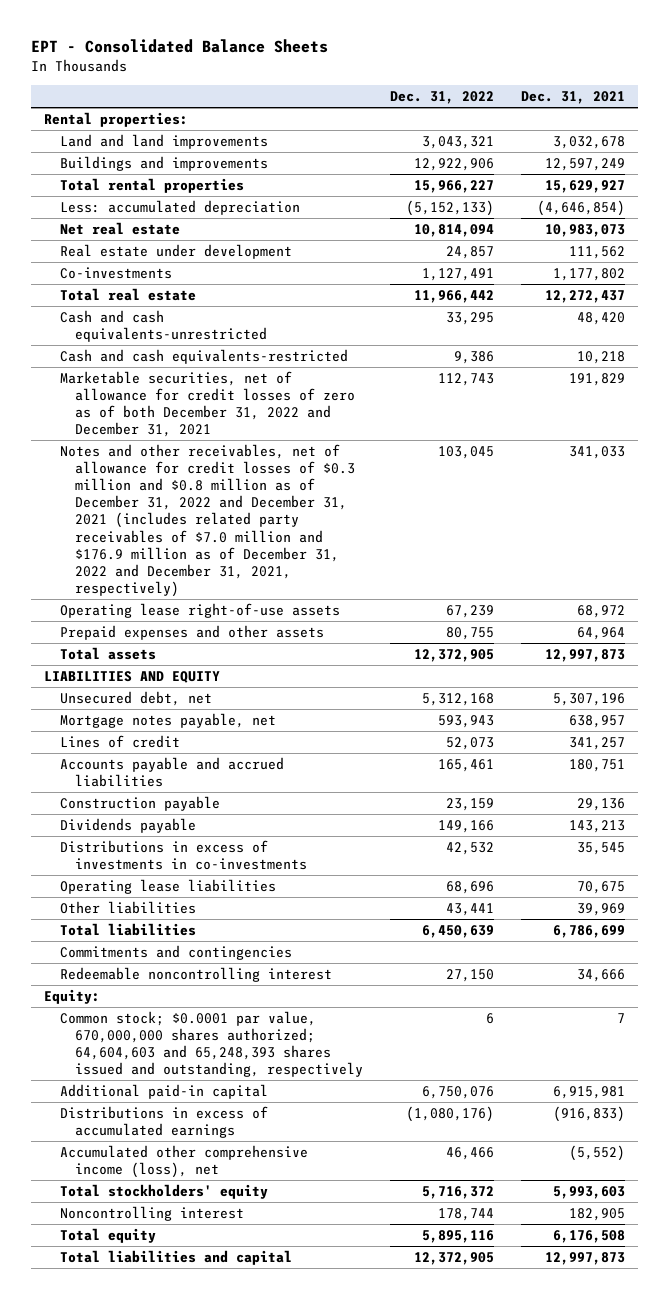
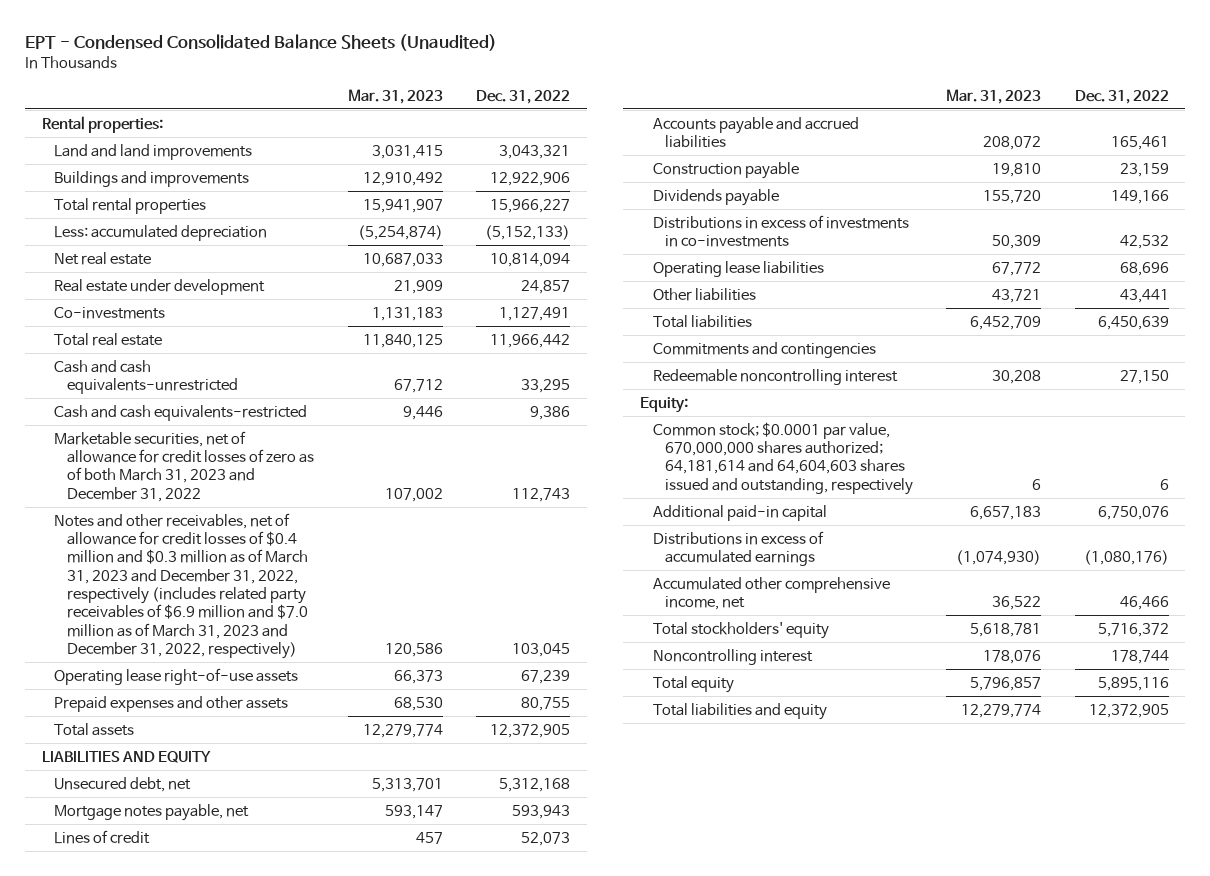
[30,39,328,54] EPT - Consolidated Balance Sheets -> [25,33,498,51] EPT - Condensed Consolidated Balance Sheets (Unaudited)
[520,91,625,105] Dec. 31, 2021 -> none
none -> [348,88,444,104] Mar. 31, 2023
[59,370,356,438] Marketable securities, net of allowance for credit losses of zero as of both December 31, 2022 and December 31, 2021 -> [54,430,314,502] Marketable securities, net of allowance for credit losses of zero as of both March 31, 2023 and December 31, 2022
[59,443,356,598] Notes and other receivables, net of allowance for credit losses of $0.3 million and $0.8 million as of December 31, 2022 and December 31, 2021 (includes related party receivables of $7.0 million and $176.9 million as of December 31, 2022 and December 31, 2021, respectively) -> [54,512,308,660] Notes and other receivables, net of allowance for credit losses of $0.4 million and $0.3 million as of March 31, 2023 and December 31, 2022, respectively (includes related party receivables of $6.9 million and $7.0 million as of March 31, 2023 and December 31, 2022, respectively)
[59,1010,364,1078] Common stock; $0.0001 par value, 670,000,000 shares authorized; 64,604,603 and 65,248,393 shares issued and outstanding, respectively -> [652,421,914,495] Common stock; $0.0001 par value, 670,000,000 shares authorized; 64,181,614 and 64,604,603 shares issued and outstanding, respectively
[59,1144,308,1178] Accumulated other comprehensive income (loss), net -> [652,576,890,611] Accumulated other comprehensive income, net
[59,1249,292,1265] Total liabilities and capital -> [652,702,827,720] Total liabilities and equity

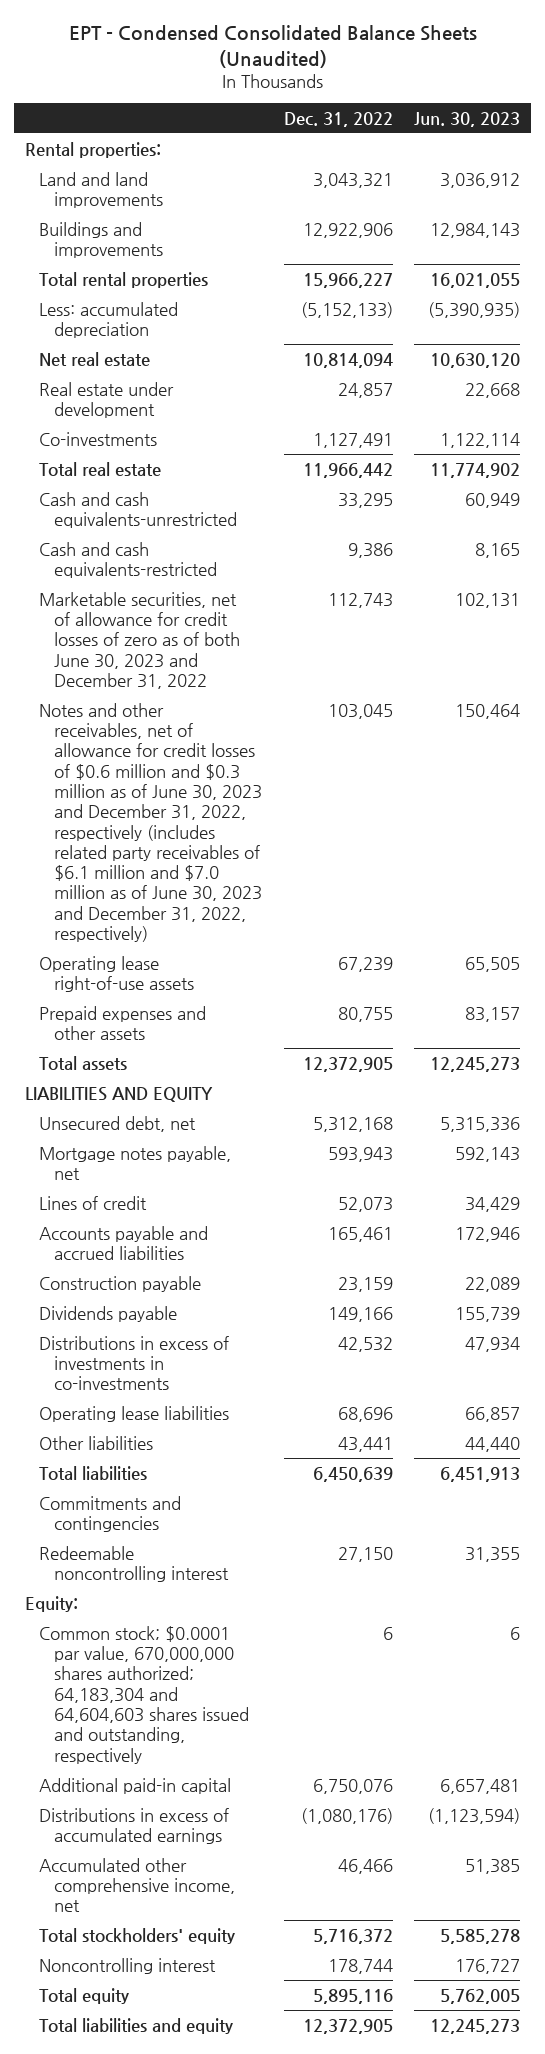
[348,88,444,104] Mar. 31, 2023 -> none
none -> [414,111,521,127] Jun. 30, 2023
[54,430,314,502] Marketable securities, net of allowance for credit losses of zero as of both March 31, 2023 and December 31, 2022 -> [39,591,240,689] Marketable securities, net of allowance for credit losses of zero as of both June 30, 2023 and December 31, 2022
[54,512,308,660] Notes and other receivables, net of allowance for credit losses of $0.4 million and $0.3 million as of March 31, 2023 and December 31, 2022, respectively (includes related party receivables of $6.9 million and $7.0 million as of March 31, 2023 and December 31, 2022, respectively) -> [39,702,262,943] Notes and other receivables, net of allowance for credit losses of $0.6 million and $0.3 million as of June 30, 2023 and December 31, 2022, respectively (includes related party receivables of $6.1 million and $7.0 million as of June 30, 2023 and December 31, 2022, respectively)
[652,421,914,495] Common stock; $0.0001 par value, 670,000,000 shares authorized; 64,181,614 and 64,604,603 shares issued and outstanding, respectively -> [39,1625,249,1764] Common stock; $0.0001 par value, 670,000,000 shares authorized; 64,183,304 and 64,604,603 shares issued and outstanding, respectively

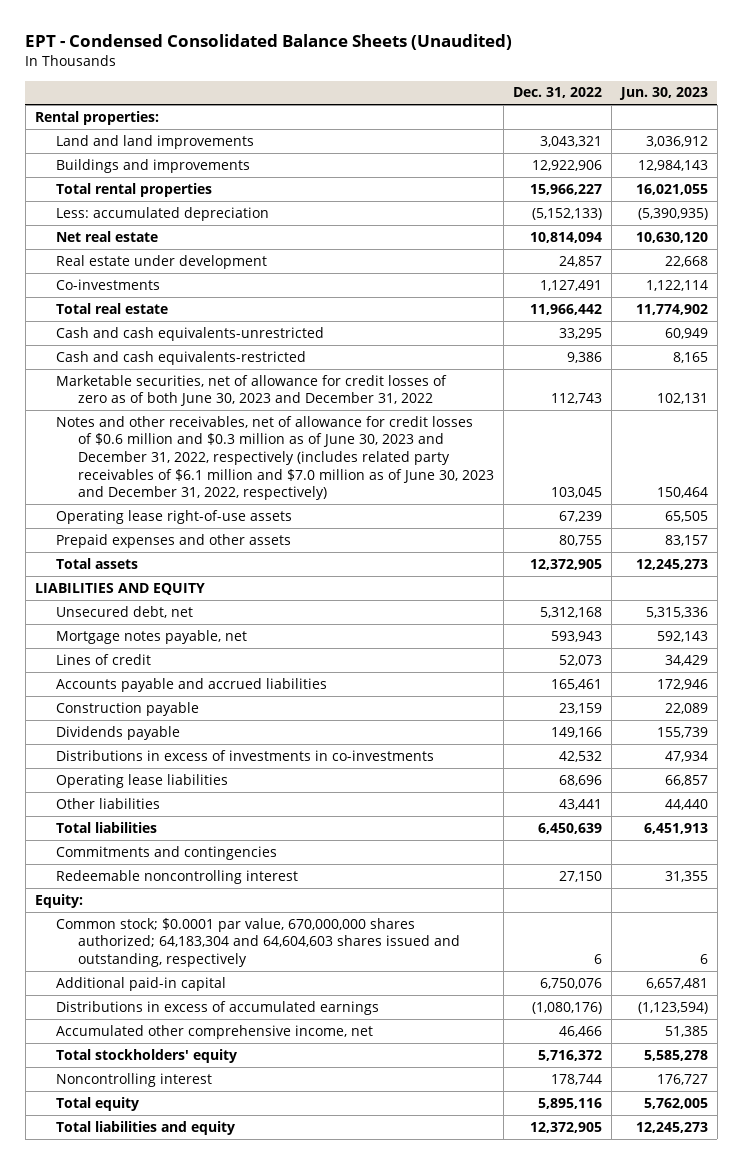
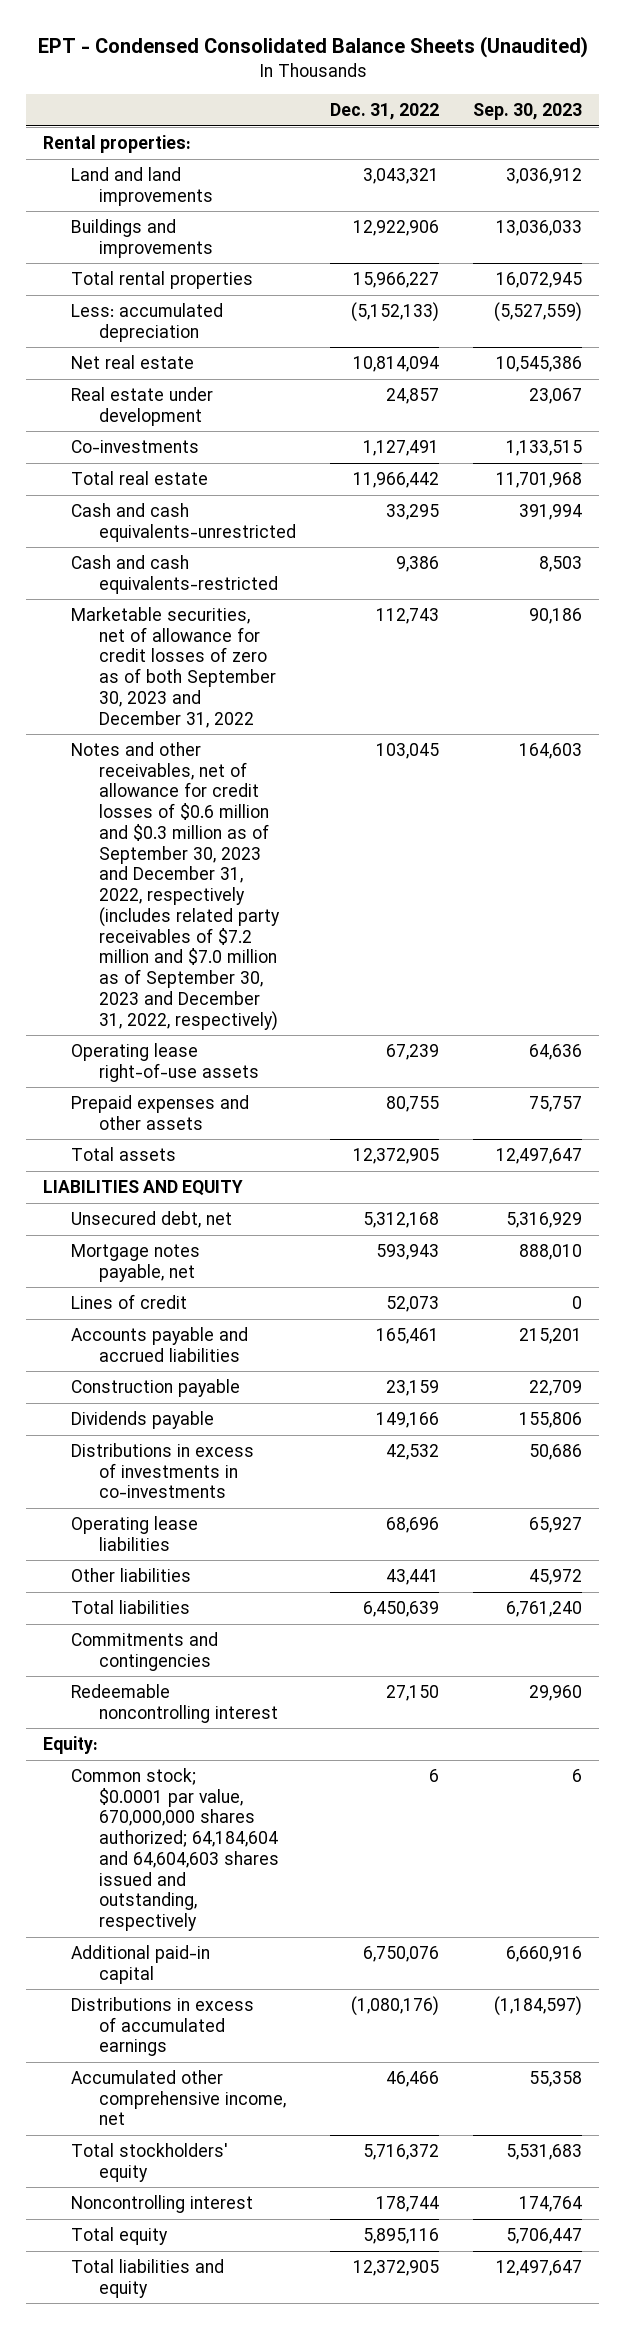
[618,87,708,101] Jun. 30, 2023 -> none
none -> [473,103,583,121] Sep. 30, 2023
[56,374,448,407] Marketable securities, net of allowance for credit losses of zero as of both June 30, 2023 and December 31, 2022 -> [71,606,276,728] Marketable securities, net of allowance for credit losses of zero as of both September 30, 2023 and December 31, 2022
[56,415,494,501] Notes and other receivables, net of allowance for credit losses of $0.6 million and $0.3 million as of June 30, 2023 and December 31, 2022, respectively (includes related party receivables of $6.1 million and $7.0 million as of June 30, 2023 and December 31, 2022, respectively) -> [71,741,280,1031] Notes and other receivables, net of allowance for credit losses of $0.6 million and $0.3 million as of September 30, 2023 and December 31, 2022, respectively (includes related party receivables of $7.2 million and $7.0 million as of September 30, 2023 and December 31, 2022, respectively)
[56,917,460,967] Common stock; $0.0001 par value, 670,000,000 shares authorized; 64,183,304 and 64,604,603 shares issued and outstanding, respectively -> [71,1767,279,1932] Common stock; $0.0001 par value, 670,000,000 shares authorized; 64,184,604 and 64,604,603 shares issued and outstanding, respectively

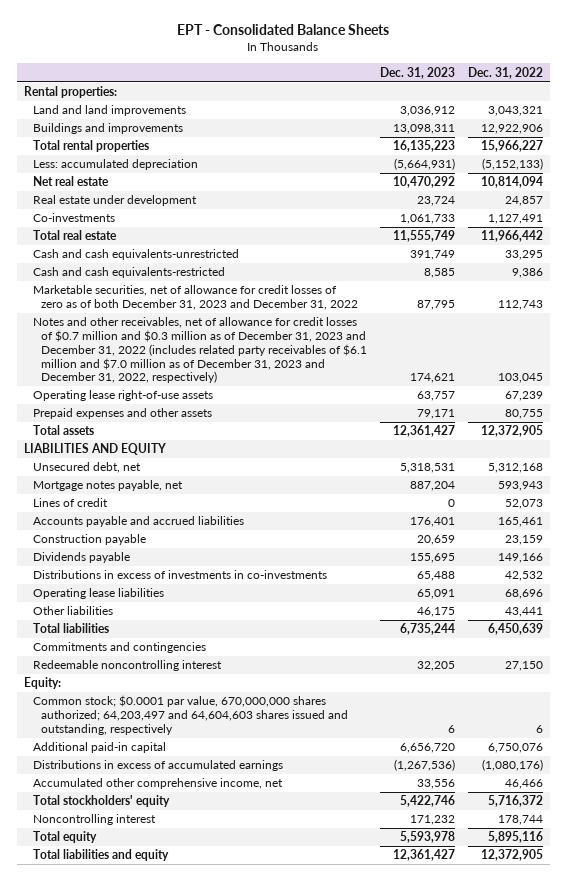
[37,36,588,59] EPT - Condensed Consolidated Balance Sheets (Unaudited) -> [177,24,390,36] EPT - Consolidated Balance Sheets
[473,103,583,121] Sep. 30, 2023 -> none
none -> [380,66,456,79] Dec. 31, 2023
[71,606,276,728] Marketable securities, net of allowance for credit losses of zero as of both September 30, 2023 and December 31, 2022 -> [32,285,359,311] Marketable securities, net of allowance for credit losses of zero as of both December 31, 2023 and December 31, 2022
[71,741,280,1031] Notes and other receivables, net of allowance for credit losses of $0.6 million and $0.3 million as of September 30, 2023 and December 31, 2022, respectively (includes related party receivables of $7.2 million and $7.0 million as of September 30, 2023 and December 31, 2022, respectively) -> [32,317,368,384] Notes and other receivables, net of allowance for credit losses of $0.7 million and $0.3 million as of December 31, 2023 and December 31, 2022 (includes related party receivables of $6.1 million and $7.0 million as of December 31, 2023 and December 31, 2022, respectively)
[71,1767,279,1932] Common stock; $0.0001 par value, 670,000,000 shares authorized; 64,184,604 and 64,604,603 shares issued and outstanding, respectively -> [32,695,349,735] Common stock; $0.0001 par value, 670,000,000 shares authorized; 64,203,497 and 64,604,603 shares issued and outstanding, respectively

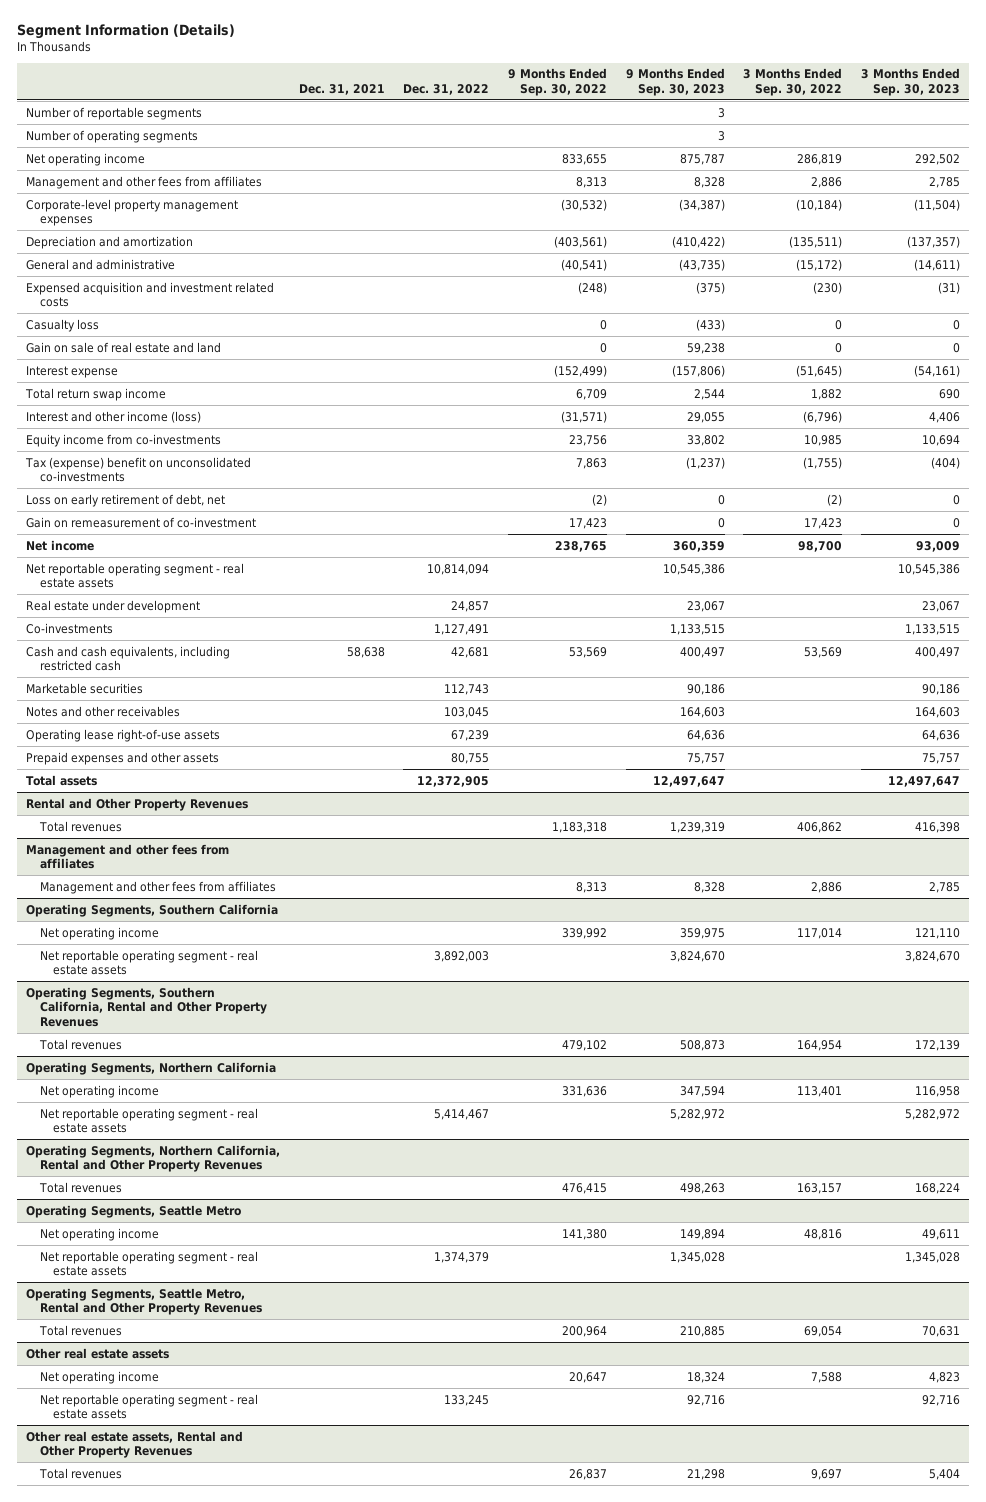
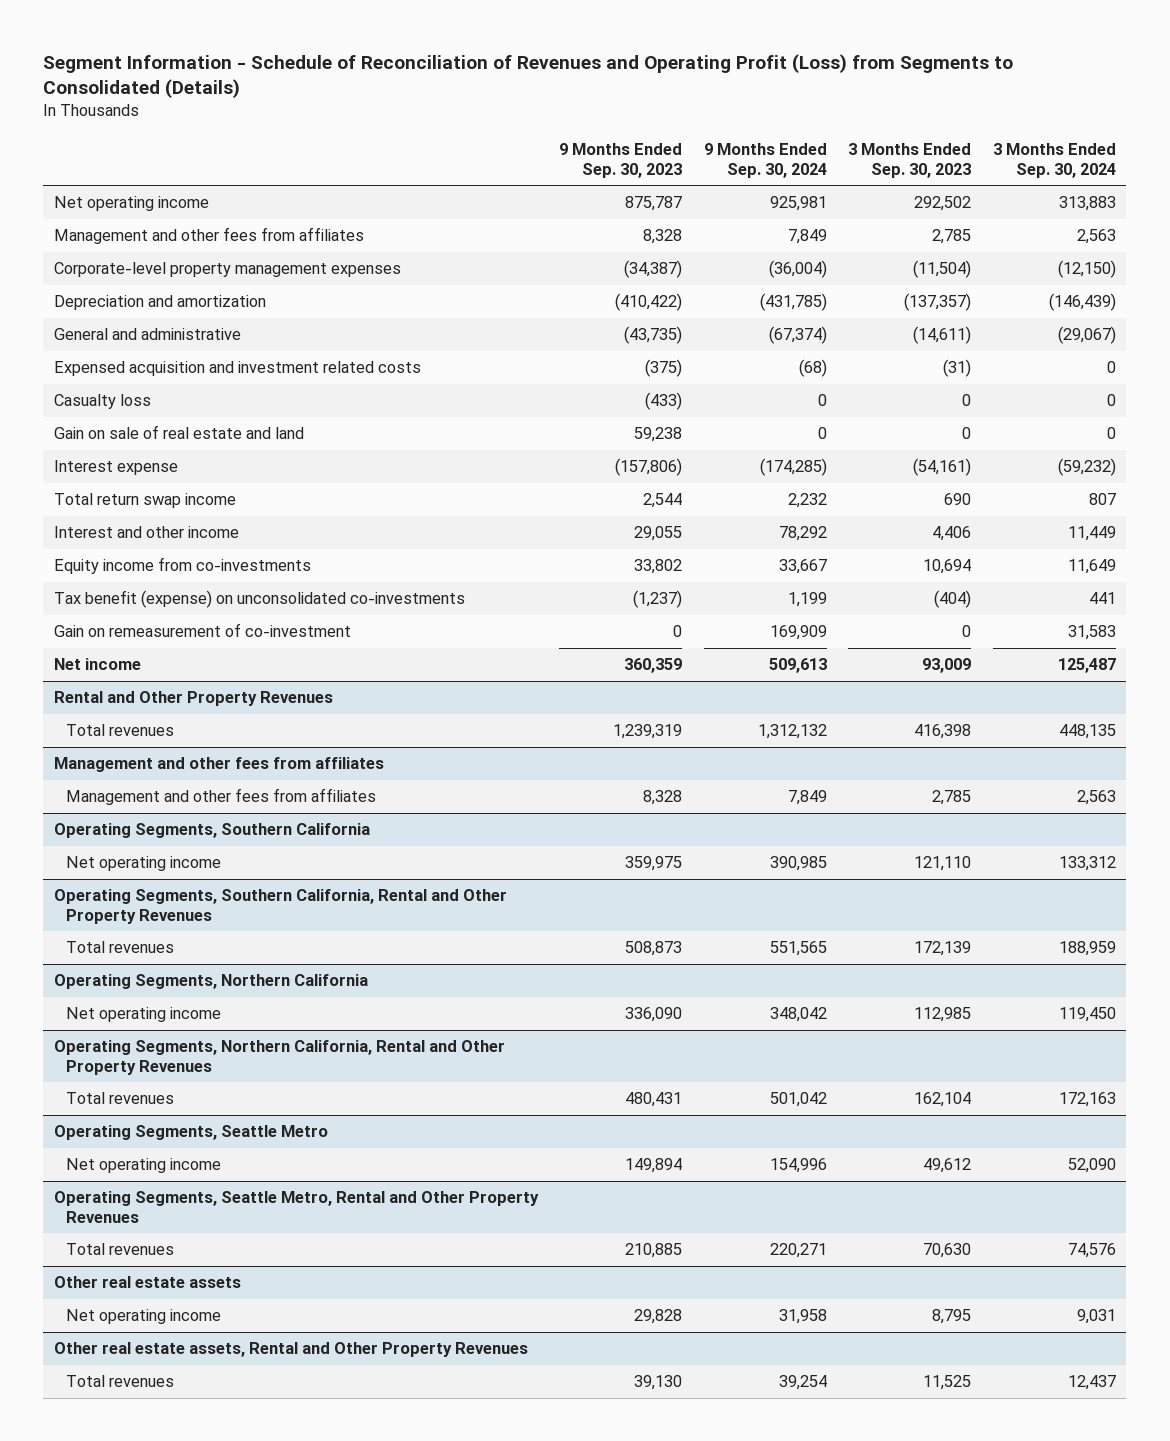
[17,24,236,40] Segment Information (Details) -> [43,53,1014,99] Segment Information - Schedule of Reconciliation of Revenues and Operating Profit (Loss) from Segments to Consolidated (Details)
[298,83,385,95] Dec. 31, 2021 -> none
[403,83,490,95] Dec. 31, 2022 -> none
[507,68,607,96] 9 Months Ended Sep. 30, 2022 -> none
[743,68,843,96] 3 Months Ended Sep. 30, 2022 -> none
none -> [703,142,827,178] 9 Months Ended Sep. 30, 2024
none -> [992,142,1116,178] 3 Months Ended Sep. 30, 2024
[26,106,203,120] Number of reportable segments -> none
[26,129,199,143] Number of operating segments -> none
[26,410,202,423] Interest and other income (loss) -> [53,526,239,539] Interest and other income
[26,493,226,507] Loss on early retirement of debt, net -> none
[25,456,252,483] Tax (expense) benefit on unconsolidated co-investments -> [53,590,465,609] Tax benefit (expense) on unconsolidated co-investments
[26,562,245,589] Net reportable operating segment - real estate assets -> none
[26,599,201,613] Real estate under development -> none
[26,622,114,634] Co-investments -> none
[26,645,231,672] Cash and cash equivalents, including restricted cash -> none
[26,682,144,694] Marketable securities -> none
[26,705,181,717] Notes and other receivables -> none
[26,728,221,742] Operating lease right-of-use assets -> none
[26,751,220,765] Prepaid expenses and other assets -> none
[26,774,98,786] Total assets -> none
[39,949,258,976] Net reportable operating segment - real estate assets -> none
[39,1107,258,1134] Net reportable operating segment - real estate assets -> none
[679,1085,725,1097] 347,594 -> [625,1007,683,1023] 336,090
[914,1085,960,1097] 116,958 -> [914,1007,972,1023] 112,985
[679,1182,725,1194] 498,263 -> [625,1092,683,1108] 480,431
[914,1182,960,1194] 168,224 -> [914,1092,972,1108] 162,104
[39,1250,258,1277] Net reportable operating segment - real estate assets -> none
[921,1228,960,1240] 49,611 -> [923,1158,972,1174] 49,612
[921,1325,960,1337] 70,631 -> [923,1243,972,1259] 70,630
[39,1393,258,1420] Net reportable operating segment - real estate assets -> none
[686,1371,725,1383] 18,324 -> [634,1309,683,1325] 29,828
[928,1371,960,1383] 4,823 -> [932,1309,972,1325] 8,795
[686,1468,725,1480] 21,298 -> [634,1375,683,1391] 39,130
[928,1468,960,1480] 5,404 -> [923,1375,972,1391] 11,525

